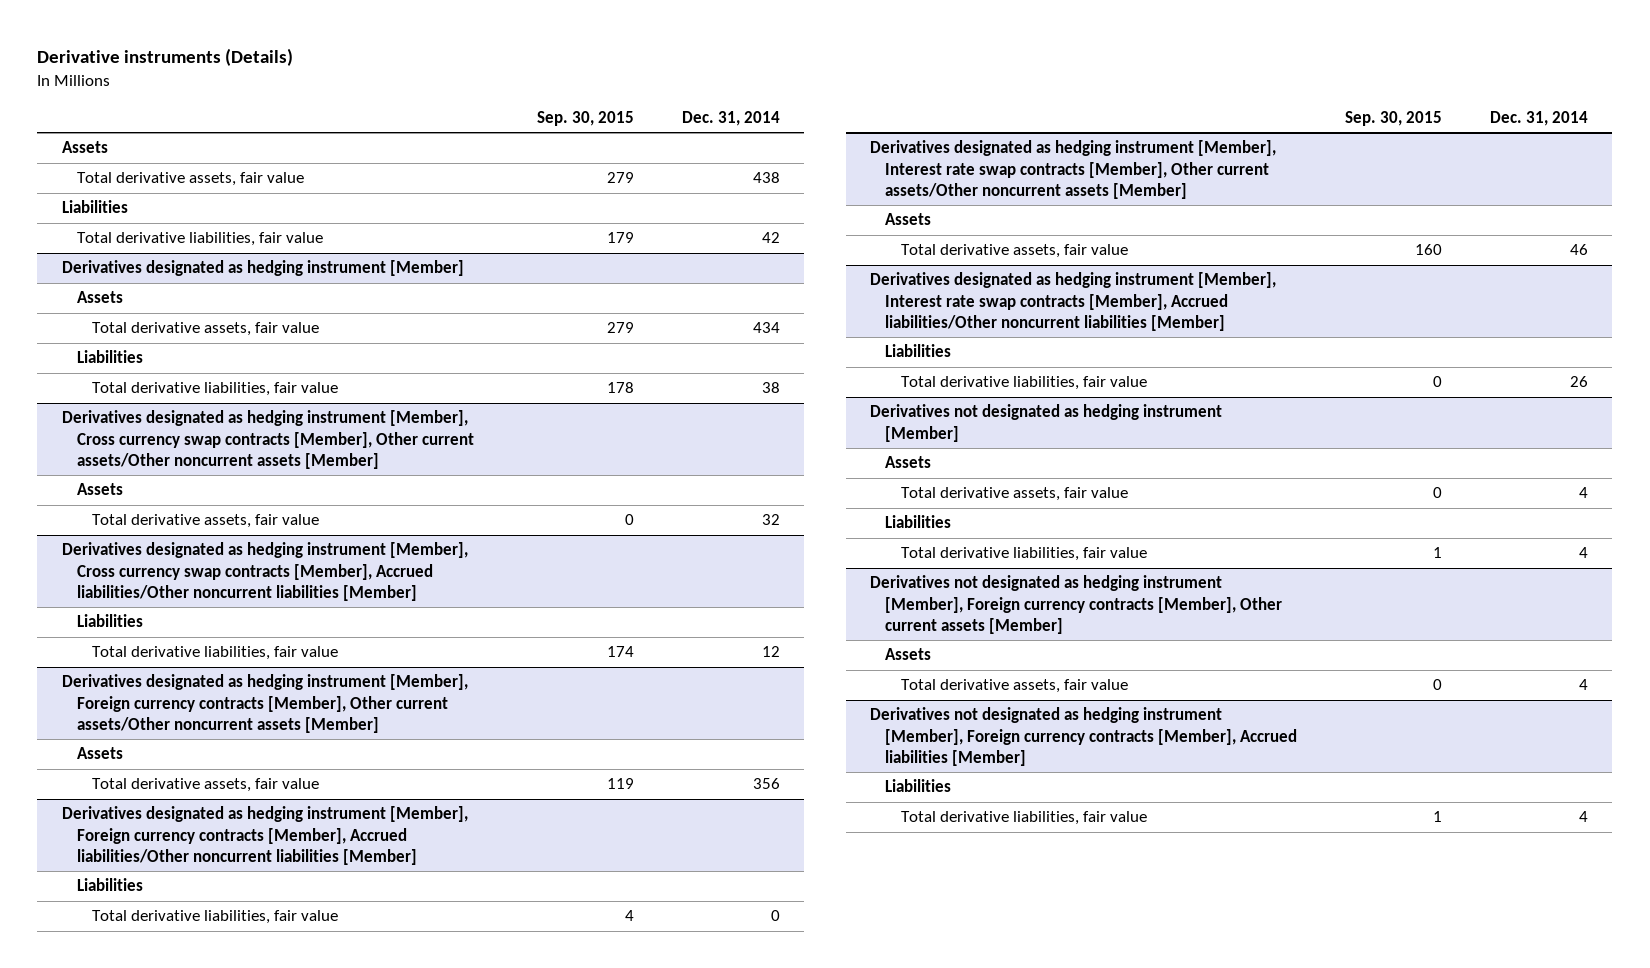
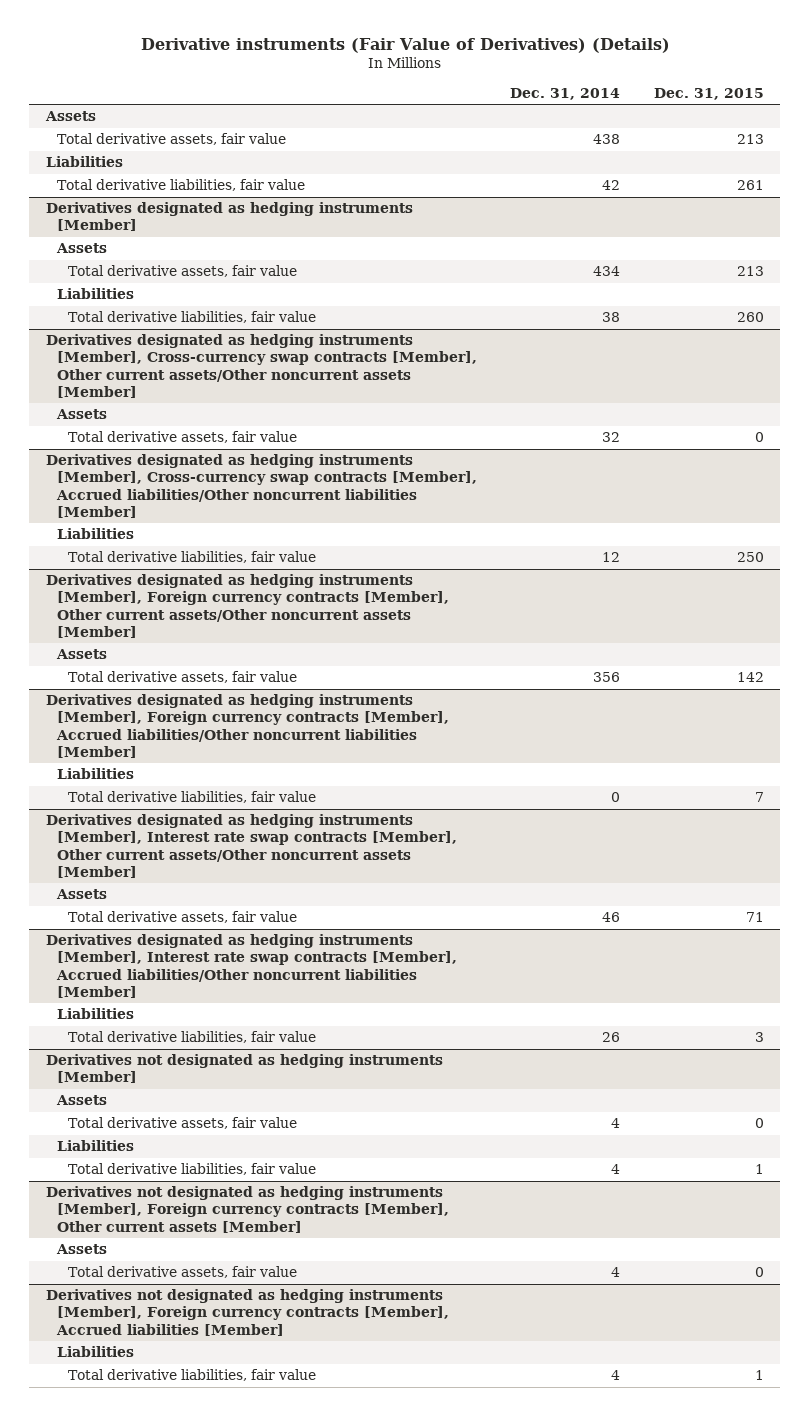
[37,48,294,67] Derivative instruments (Details) -> [140,38,670,54] Derivative instruments (Fair Value of Derivatives) (Details)
[536,110,634,126] Sep. 30, 2015 -> none
none -> [653,87,764,100] Dec. 31, 2015
[61,260,464,277] Derivatives designated as hedging instrument [Member] -> [45,202,413,232] Derivatives designated as hedging instruments [Member]
[61,410,474,469] Derivatives designated as hedging instrument [Member], Cross currency swap contracts [Member], Other current assets/Other noncurrent assets [Member] -> [45,334,478,398] Derivatives designated as hedging instruments [Member], Cross-currency swap contracts [Member], Other current assets/Other noncurrent assets [Member]
[61,542,468,601] Derivatives designated as hedging instrument [Member], Cross currency swap contracts [Member], Accrued liabilities/Other noncurrent liabilities [Member] -> [45,454,478,518] Derivatives designated as hedging instruments [Member], Cross-currency swap contracts [Member], Accrued liabilities/Other noncurrent liabilities [Member]
[61,674,468,733] Derivatives designated as hedging instrument [Member], Foreign currency contracts [Member], Other current assets/Other noncurrent assets [Member] -> [45,574,450,638] Derivatives designated as hedging instruments [Member], Foreign currency contracts [Member], Other current assets/Other noncurrent assets [Member]
[61,806,468,865] Derivatives designated as hedging instrument [Member], Foreign currency contracts [Member], Accrued liabilities/Other noncurrent liabilities [Member] -> [45,694,450,758] Derivatives designated as hedging instruments [Member], Foreign currency contracts [Member], Accrued liabilities/Other noncurrent liabilities [Member]
[869,140,1276,199] Derivatives designated as hedging instrument [Member], Interest rate swap contracts [Member], Other current assets/Other noncurrent assets [Member] -> [45,814,458,878] Derivatives designated as hedging instruments [Member], Interest rate swap contracts [Member], Other current assets/Other noncurrent assets [Member]
[869,272,1276,331] Derivatives designated as hedging instrument [Member], Interest rate swap contracts [Member], Accrued liabilities/Other noncurrent liabilities [Member] -> [45,934,458,998] Derivatives designated as hedging instruments [Member], Interest rate swap contracts [Member], Accrued liabilities/Other noncurrent liabilities [Member]
[869,404,1222,442] Derivatives not designated as hedging instrument [Member] -> [45,1054,443,1084] Derivatives not designated as hedging instruments [Member]
[869,575,1283,634] Derivatives not designated as hedging instrument [Member], Foreign currency contracts [Member], Other current assets [Member] -> [45,1186,450,1233] Derivatives not designated as hedging instruments [Member], Foreign currency contracts [Member], Other current assets [Member]
[869,707,1298,766] Derivatives not designated as hedging instrument [Member], Foreign currency contracts [Member], Accrued liabilities [Member] -> [45,1289,450,1336] Derivatives not designated as hedging instruments [Member], Foreign currency contracts [Member], Accrued liabilities [Member]

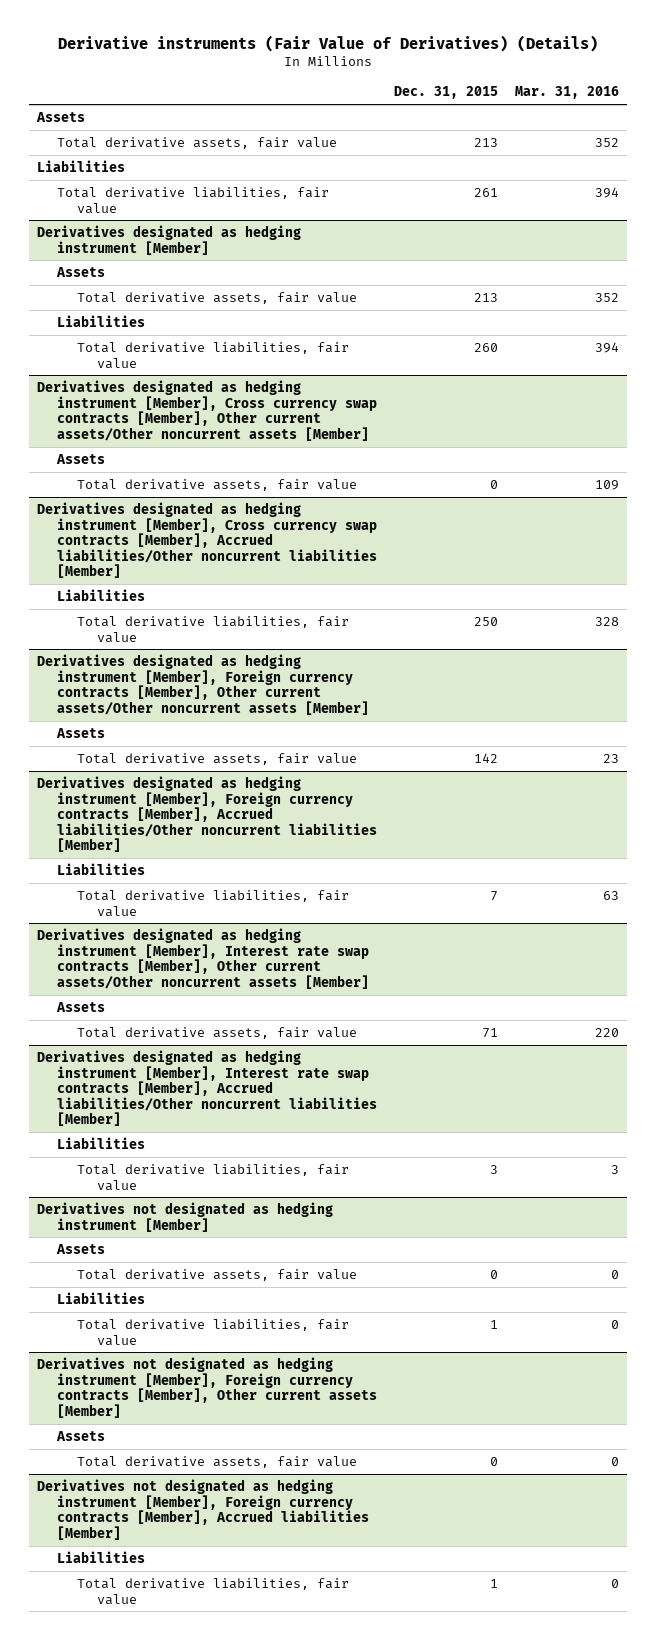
[510,87,621,100] Dec. 31, 2014 -> none
none -> [514,86,619,100] Mar. 31, 2016
[45,202,413,232] Derivatives designated as hedging instruments [Member] -> [37,224,302,255] Derivatives designated as hedging instrument [Member]
[45,334,478,398] Derivatives designated as hedging instruments [Member], Cross-currency swap contracts [Member], Other current assets/Other noncurrent assets [Member] -> [37,379,377,441] Derivatives designated as hedging instrument [Member], Cross currency swap contracts [Member], Other current assets/Other noncurrent assets [Member]
[45,454,478,518] Derivatives designated as hedging instruments [Member], Cross-currency swap contracts [Member], Accrued liabilities/Other noncurrent liabilities [Member] -> [37,501,377,579] Derivatives designated as hedging instrument [Member], Cross currency swap contracts [Member], Accrued liabilities/Other noncurrent liabilities [Member]
[45,574,450,638] Derivatives designated as hedging instruments [Member], Foreign currency contracts [Member], Other current assets/Other noncurrent assets [Member] -> [37,653,369,715] Derivatives designated as hedging instrument [Member], Foreign currency contracts [Member], Other current assets/Other noncurrent assets [Member]
[45,694,450,758] Derivatives designated as hedging instruments [Member], Foreign currency contracts [Member], Accrued liabilities/Other noncurrent liabilities [Member] -> [37,775,377,853] Derivatives designated as hedging instrument [Member], Foreign currency contracts [Member], Accrued liabilities/Other noncurrent liabilities [Member]
[45,814,458,878] Derivatives designated as hedging instruments [Member], Interest rate swap contracts [Member], Other current assets/Other noncurrent assets [Member] -> [37,927,369,989] Derivatives designated as hedging instrument [Member], Interest rate swap contracts [Member], Other current assets/Other noncurrent assets [Member]
[45,934,458,998] Derivatives designated as hedging instruments [Member], Interest rate swap contracts [Member], Accrued liabilities/Other noncurrent liabilities [Member] -> [37,1049,377,1127] Derivatives designated as hedging instrument [Member], Interest rate swap contracts [Member], Accrued liabilities/Other noncurrent liabilities [Member]
[45,1054,443,1084] Derivatives not designated as hedging instruments [Member] -> [37,1201,334,1232] Derivatives not designated as hedging instrument [Member]
[45,1186,450,1233] Derivatives not designated as hedging instruments [Member], Foreign currency contracts [Member], Other current assets [Member] -> [37,1356,377,1418] Derivatives not designated as hedging instrument [Member], Foreign currency contracts [Member], Other current assets [Member]
[45,1289,450,1336] Derivatives not designated as hedging instruments [Member], Foreign currency contracts [Member], Accrued liabilities [Member] -> [37,1478,369,1540] Derivatives not designated as hedging instrument [Member], Foreign currency contracts [Member], Accrued liabilities [Member]

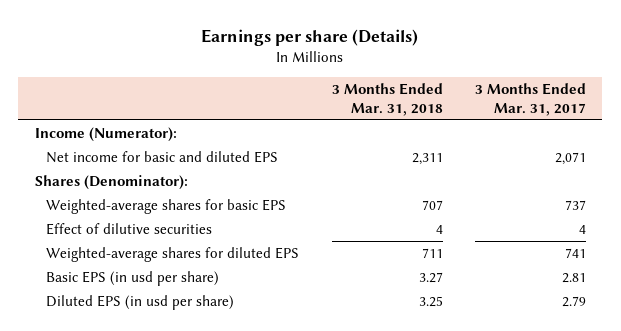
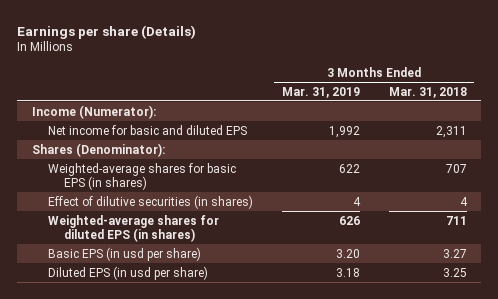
[474,83,586,116] 3 Months Ended Mar. 31, 2017 -> none
none -> [281,86,360,98] Mar. 31, 2019
[46,198,287,214] Weighted-average shares for basic EPS -> [47,162,236,191] Weighted-average shares for basic EPS (in shares)
[46,222,213,235] Effect of dilutive securities -> [47,194,253,209] Effect of dilutive securities (in shares)
[46,246,300,262] Weighted-average shares for diluted EPS -> [47,214,219,243] Weighted-average shares for diluted EPS (in shares)

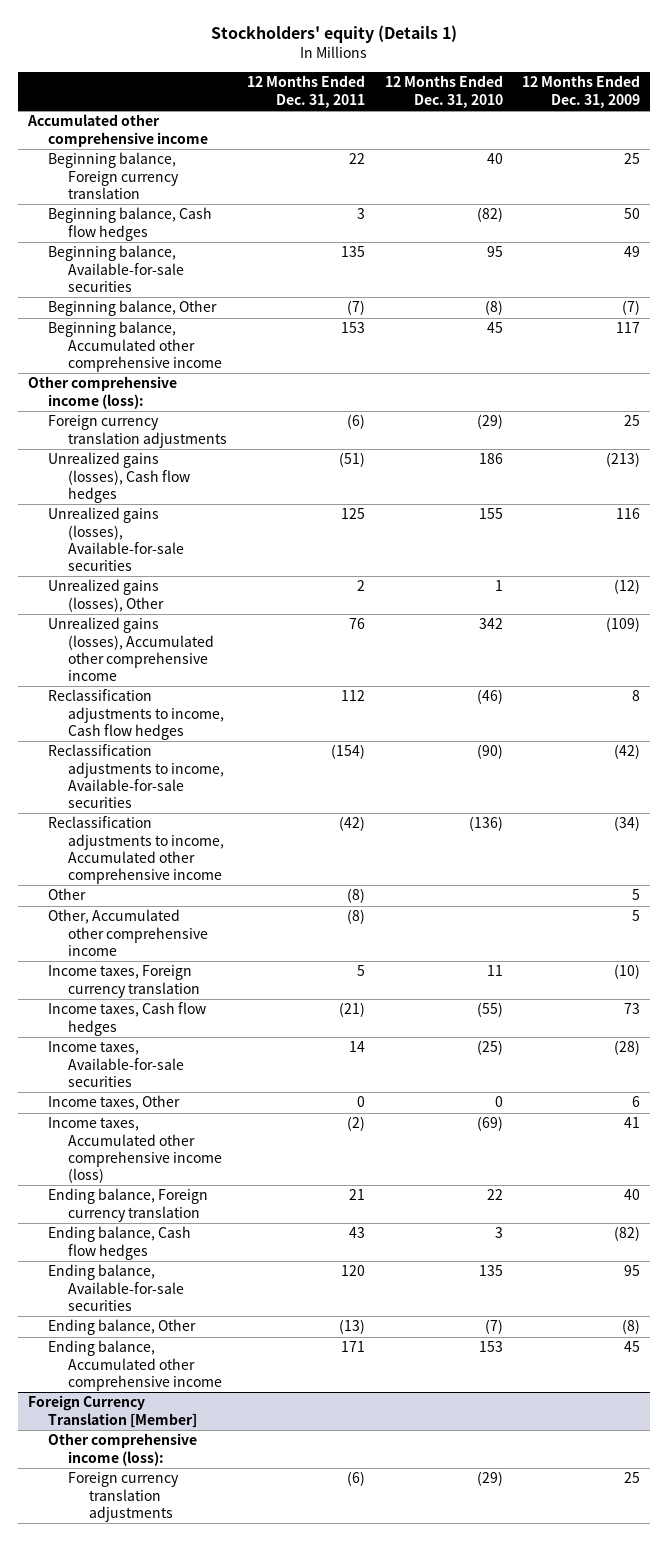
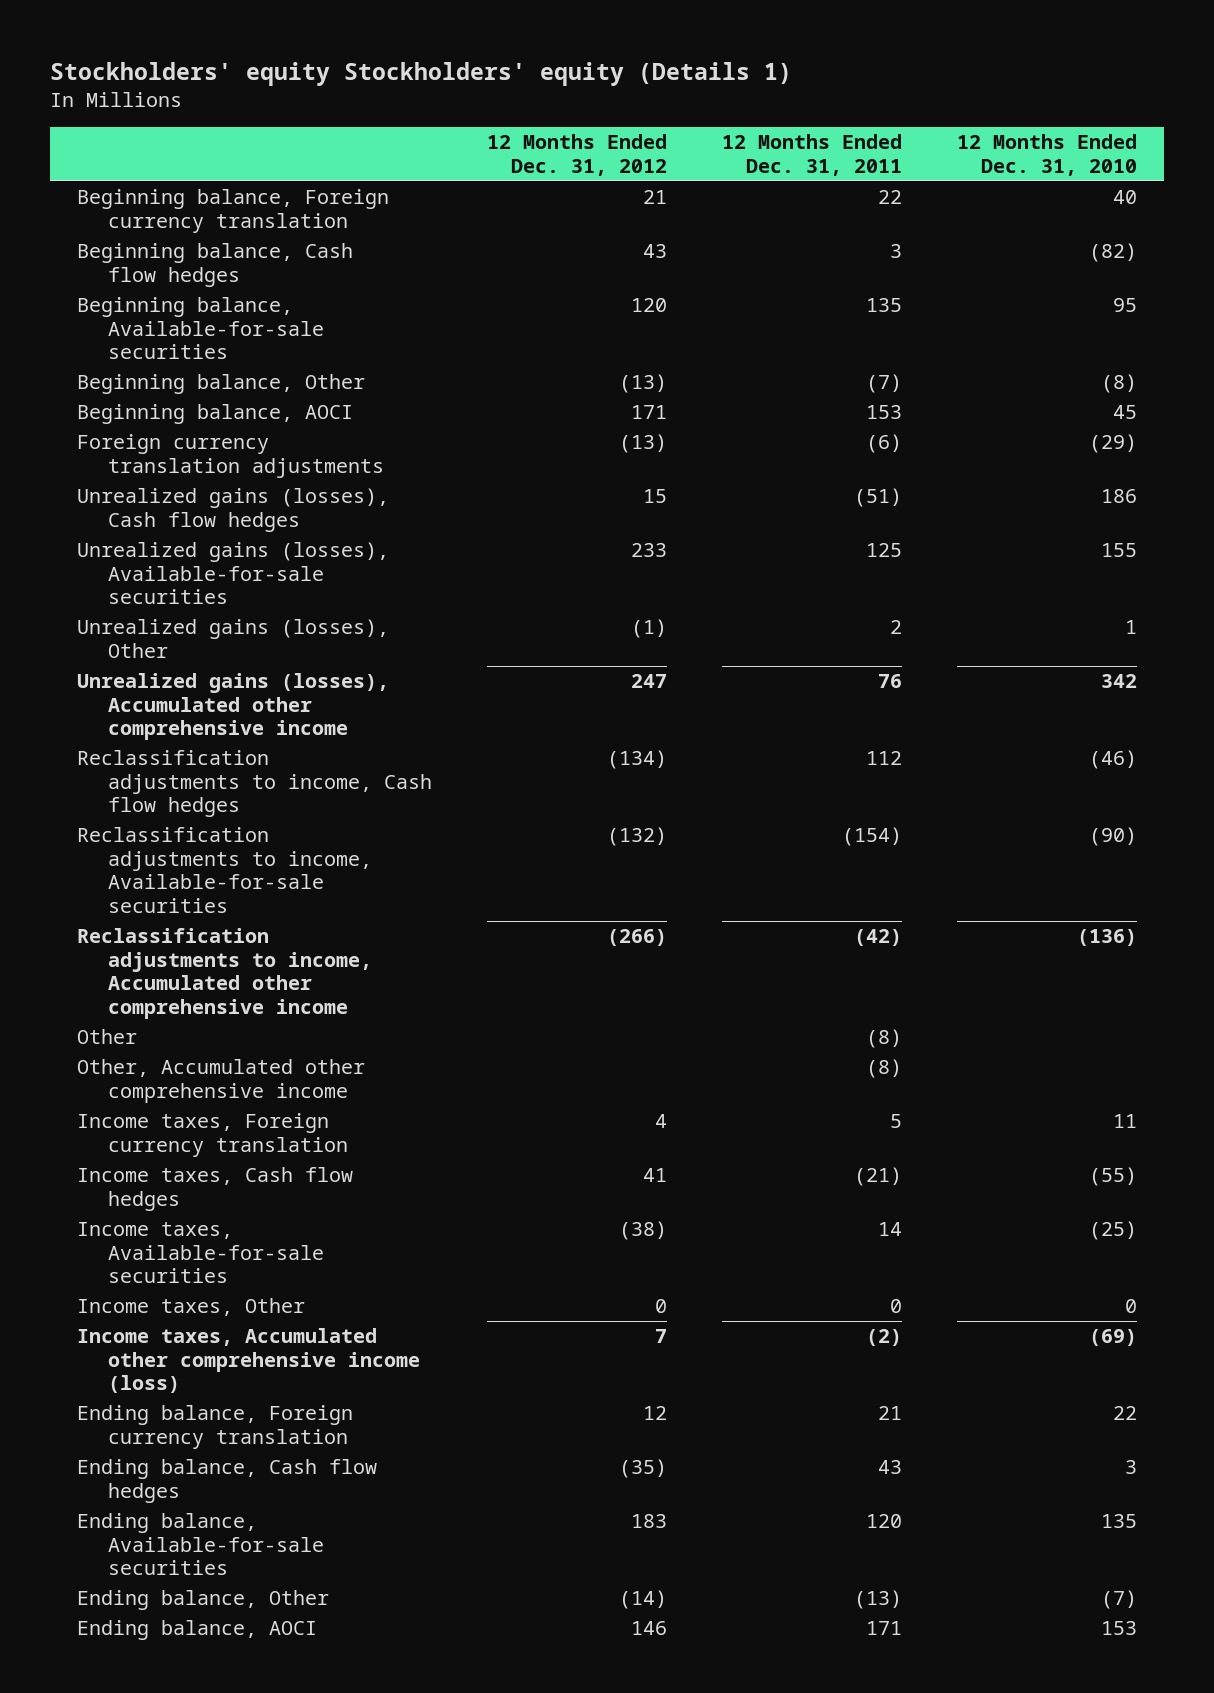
[211,25,458,44] Stockholders' equity (Details 1) -> [49,62,792,87] Stockholders' equity Stockholders' equity (Details 1)
[522,75,641,108] 12 Months Ended Dec. 31, 2009 -> none
none -> [486,134,667,176] 12 Months Ended Dec. 31, 2012
[26,114,209,147] Accumulated other comprehensive income -> none
[27,376,177,409] Other comprehensive income (loss): -> none
[48,321,223,372] Beginning balance, Accumulated other comprehensive income -> [77,404,354,425] Beginning balance, AOCI
[27,1395,198,1428] Foreign Currency Translation [Member] -> none
[48,1433,198,1466] Other comprehensive income (loss): -> none
[68,1472,180,1522] Foreign currency translation adjustments -> none
[48,1340,223,1391] Ending balance, Accumulated other comprehensive income -> [77,1620,318,1641] Ending balance, AOCI

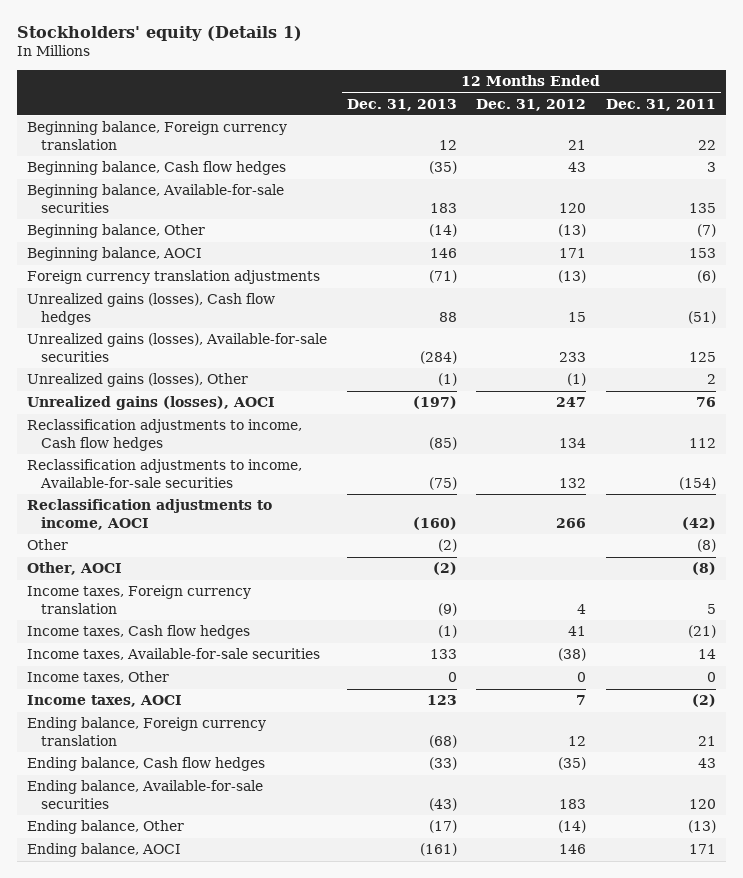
[49,62,792,87] Stockholders' equity Stockholders' equity (Details 1) -> [16,25,302,41] Stockholders' equity (Details 1)
[956,134,1137,176] 12 Months Ended Dec. 31, 2010 -> none
none -> [346,98,457,111] Dec. 31, 2013
[77,673,390,741] Unrealized gains (losses), Accumulated other comprehensive income -> [26,396,275,411] Unrealized gains (losses), AOCI
[606,750,667,770] (134) -> [559,437,587,448] 134
[606,827,667,847] (132) -> [559,477,587,488] 132
[77,928,373,1019] Reclassification adjustments to income, Accumulated other comprehensive income -> [26,499,272,530] Reclassification adjustments to income, AOCI
[606,929,667,947] (266) -> [556,517,587,528] 266
[77,1059,366,1103] Other, Accumulated other comprehensive income -> [26,562,122,576] Other, AOCI
[77,1328,421,1394] Income taxes, Accumulated other comprehensive income (loss) -> [26,695,182,708] Income taxes, AOCI

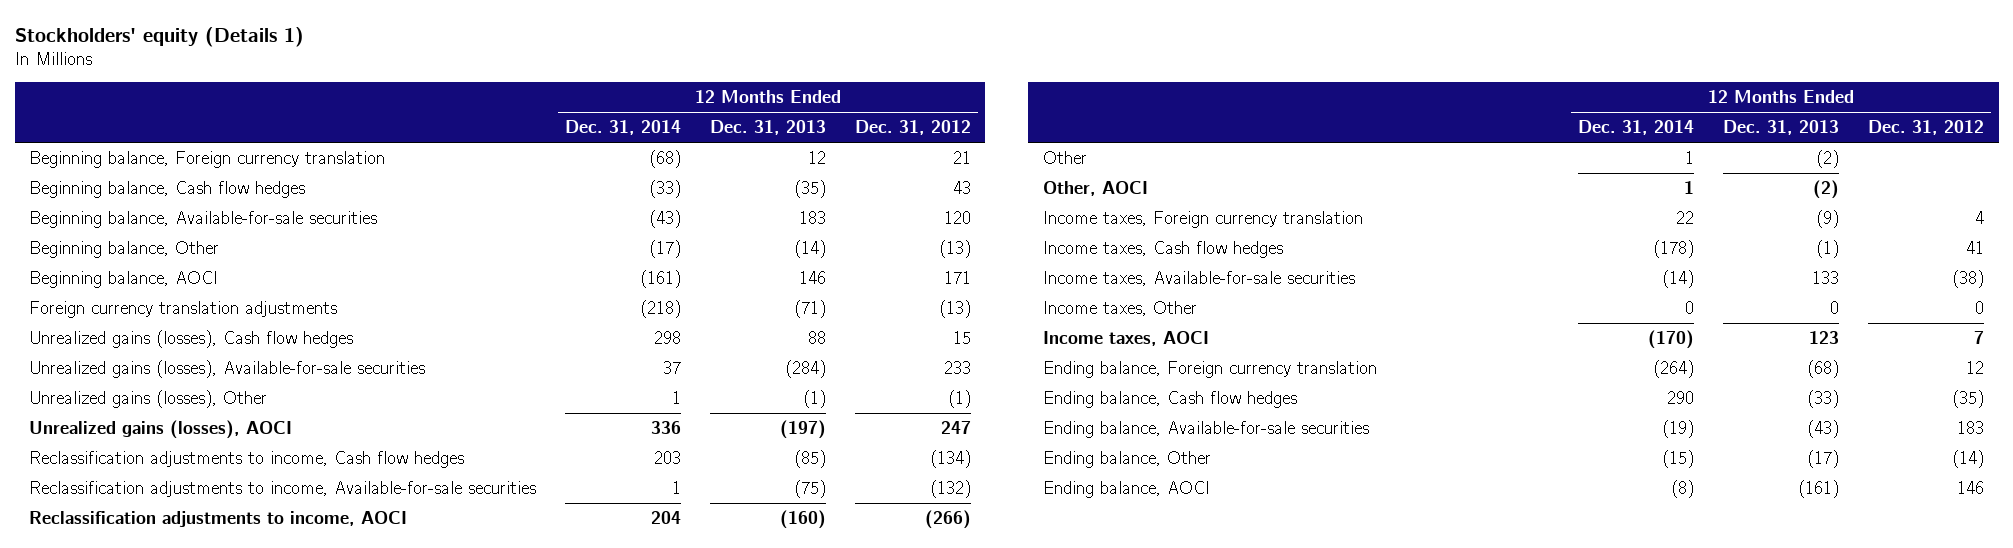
[606,98,717,111] Dec. 31, 2011 -> none
none -> [564,120,681,136] Dec. 31, 2014
[559,437,587,448] 134 -> [929,449,971,468] (134)
[559,477,587,488] 132 -> [929,479,971,498] (132)
[556,517,587,528] 266 -> [924,509,971,529] (266)

